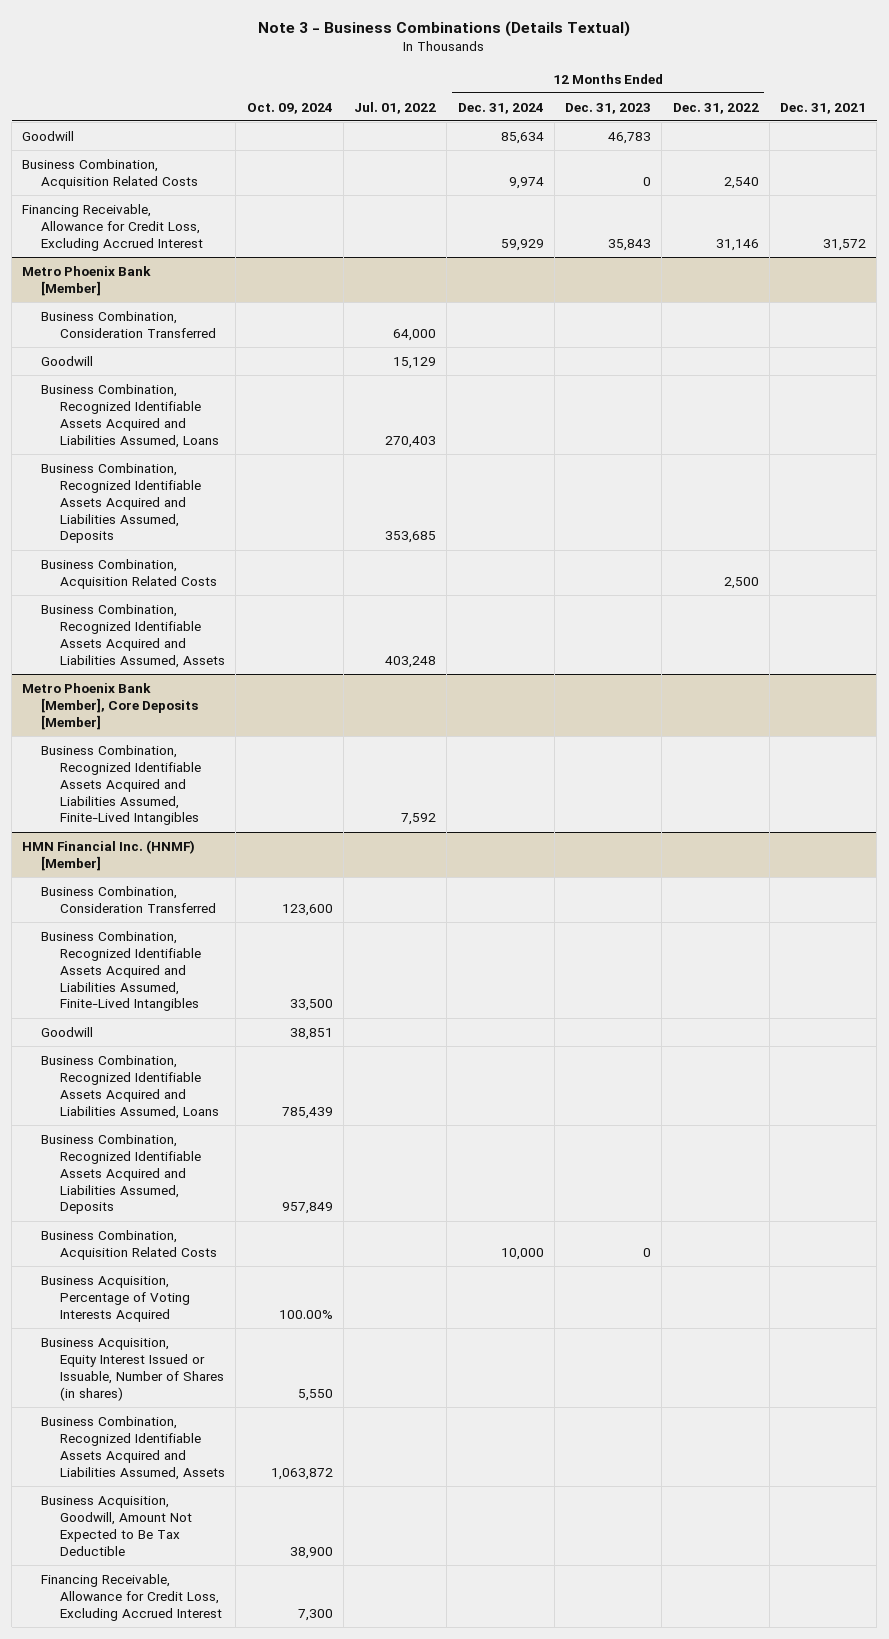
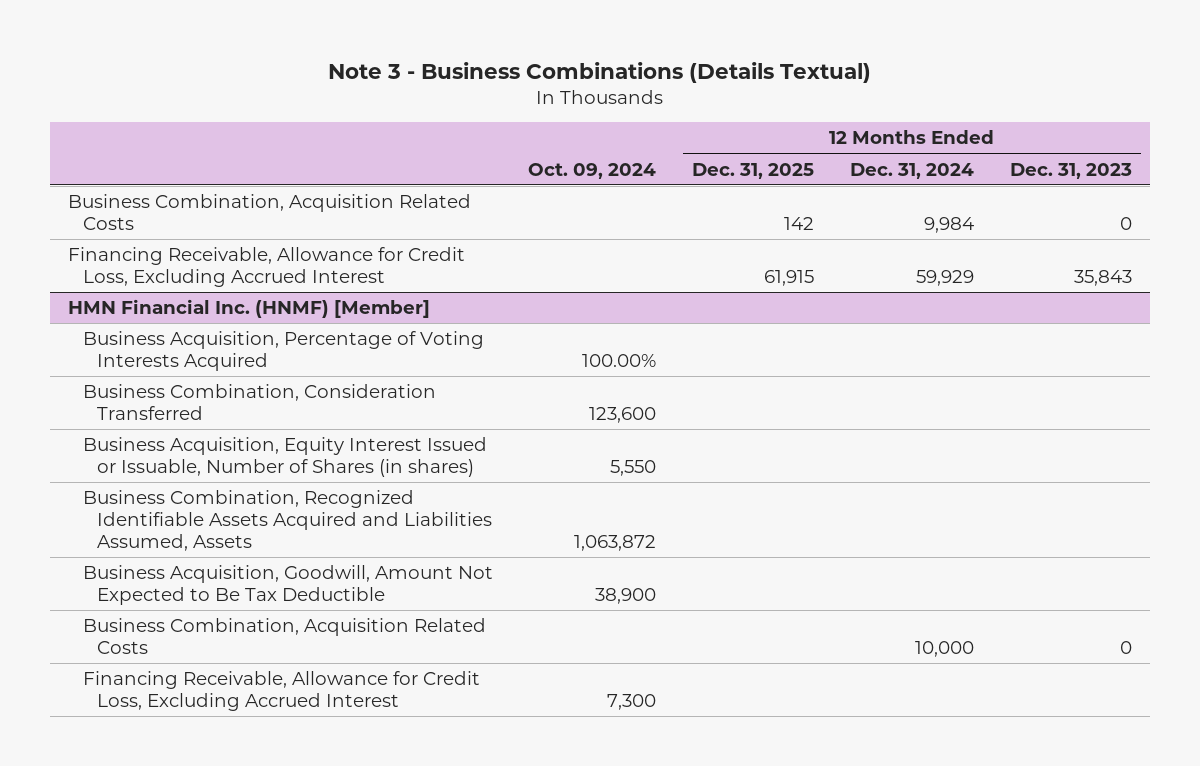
[354,101,437,114] Jul. 01, 2022 -> none
[672,102,759,114] Dec. 31, 2022 -> none
[780,102,867,114] Dec. 31, 2021 -> none
none -> [692,162,815,179] Dec. 31, 2025
[22,130,75,141] Goodwill -> none
[508,176,544,189] 9,974 -> [923,216,974,233] 9,984
[22,265,152,296] Metro Phoenix Bank [Member] -> none
[41,310,217,338] Business Combination, Consideration Transferred -> none
[41,355,94,366] Goodwill -> none
[41,383,220,448] Business Combination, Recognized Identifiable Assets Acquired and Liabilities Assumed, Loans -> none
[41,462,202,544] Business Combination, Recognized Identifiable Assets Acquired and Liabilities Assumed, Deposits -> none
[41,558,218,589] Business Combination, Acquisition Related Costs -> none
[41,603,226,668] Business Combination, Recognized Identifiable Assets Acquired and Liabilities Assumed, Assets -> none
[22,682,199,730] Metro Phoenix Bank [Member], Core Deposits [Member] -> none
[41,744,202,826] Business Combination, Recognized Identifiable Assets Acquired and Liabilities Assumed, Finite-Lived Intangibles -> none
[41,930,202,1012] Business Combination, Recognized Identifiable Assets Acquired and Liabilities Assumed, Finite-Lived Intangibles -> none
[41,1026,94,1037] Goodwill -> none
[41,1054,220,1119] Business Combination, Recognized Identifiable Assets Acquired and Liabilities Assumed, Loans -> none
[41,1133,202,1215] Business Combination, Recognized Identifiable Assets Acquired and Liabilities Assumed, Deposits -> none
[41,885,217,913] Business Combination, Consideration Transferred -> [82,384,436,420] Business Combination, Consideration Transferred
[41,1229,218,1260] Business Combination, Acquisition Related Costs -> [82,618,486,654] Business Combination, Acquisition Related Costs

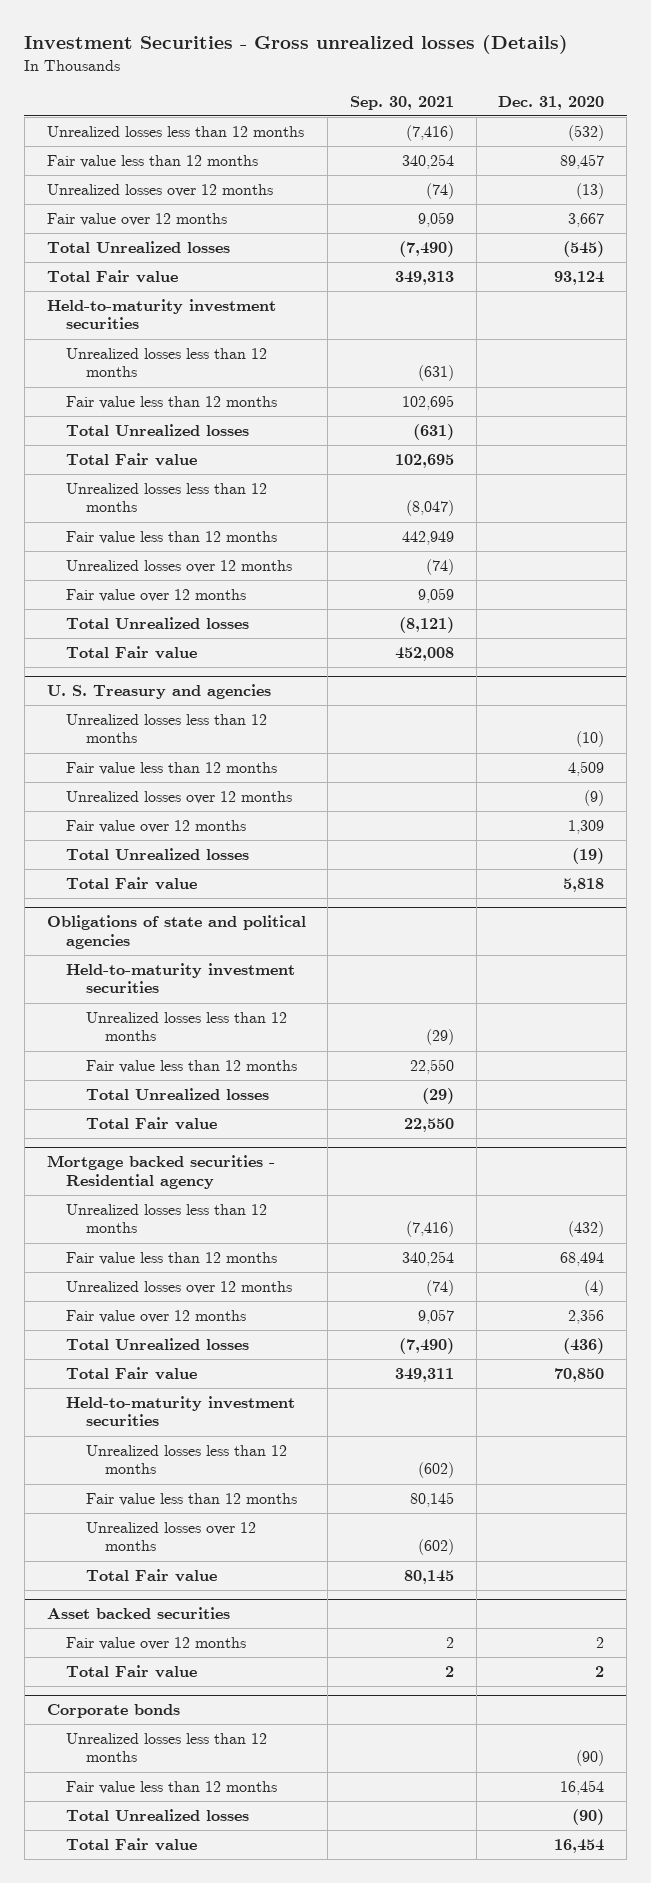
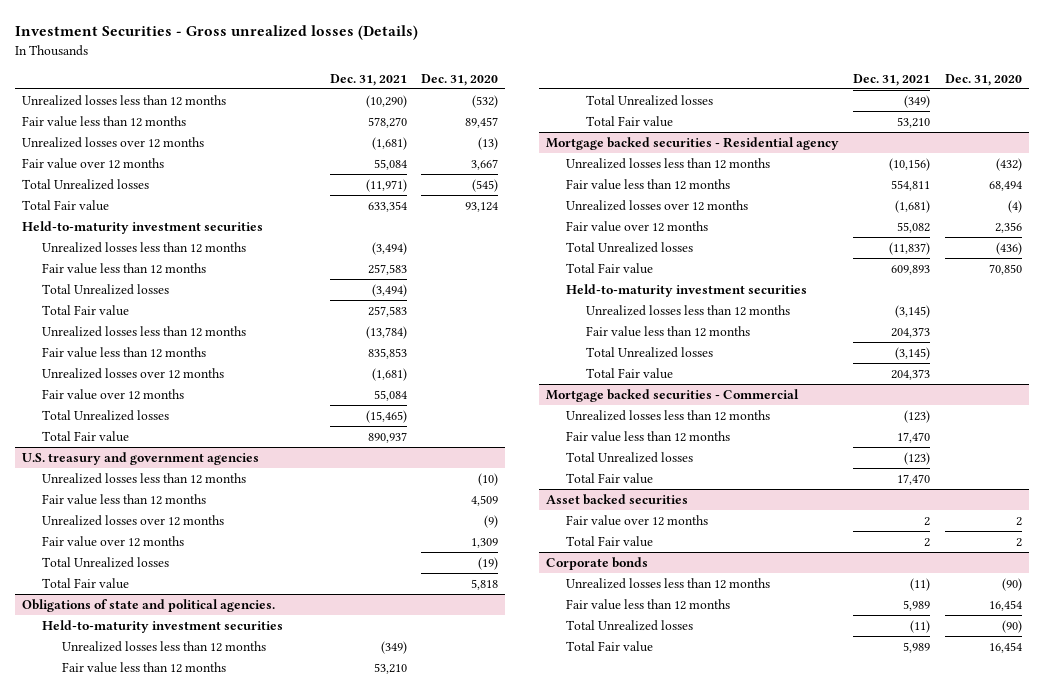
[349,95,454,110] Sep. 30, 2021 -> none
none -> [329,73,407,86] Dec. 31, 2021
[46,684,271,700] U. S. Treasury and agencies -> [22,451,260,465] U.S. treasury and government agencies
[46,915,306,949] Obligations of state and political agencies -> [22,598,276,612] Obligations of state and political agencies.
[85,1522,256,1552] Unrealized losses over 12 months -> none
none -> [586,346,714,358] Total Unrealized losses
none -> [546,388,800,402] Mortgage backed securities - Commercial
none -> [566,409,771,421] Unrealized losses less than 12 months
none -> [566,430,731,442] Fair value less than 12 months
none -> [566,451,694,463] Total Unrealized losses
none -> [566,472,654,484] Total Fair value

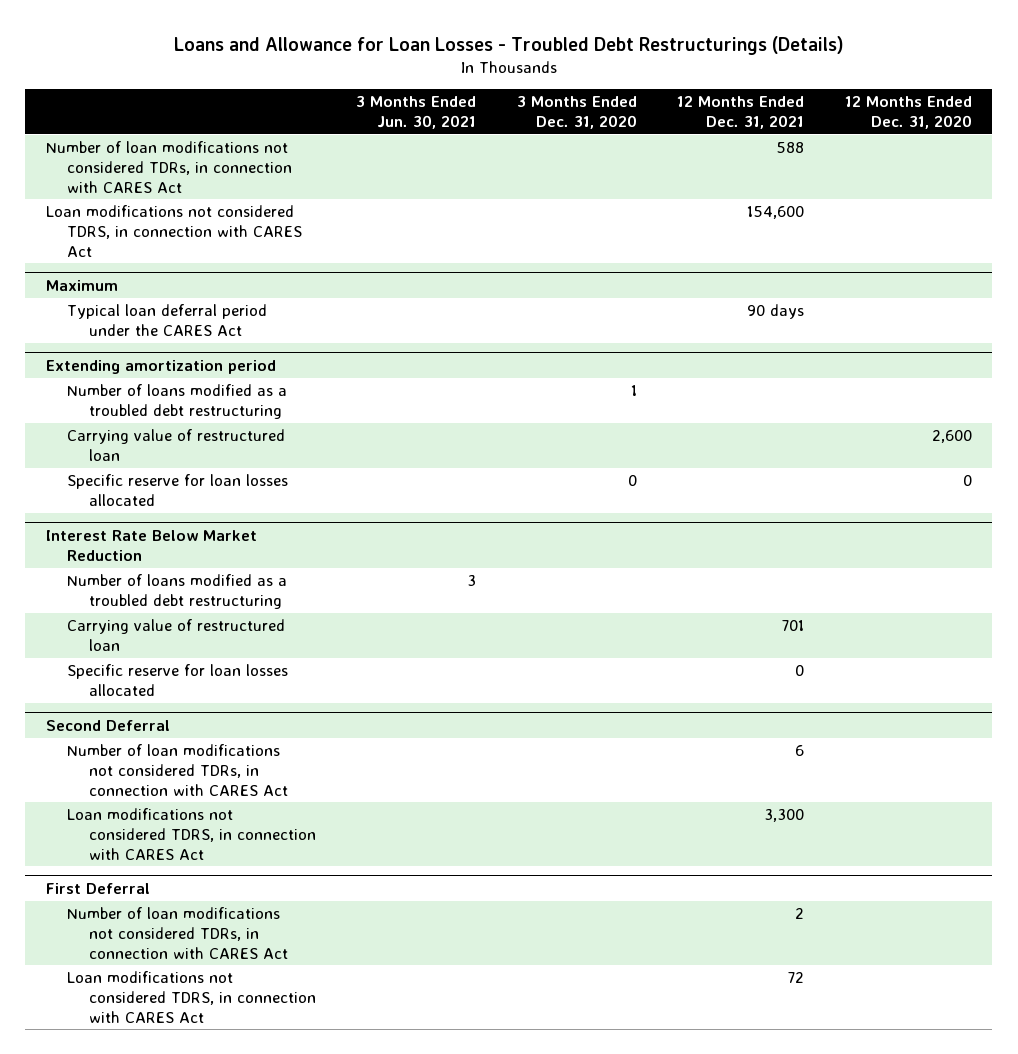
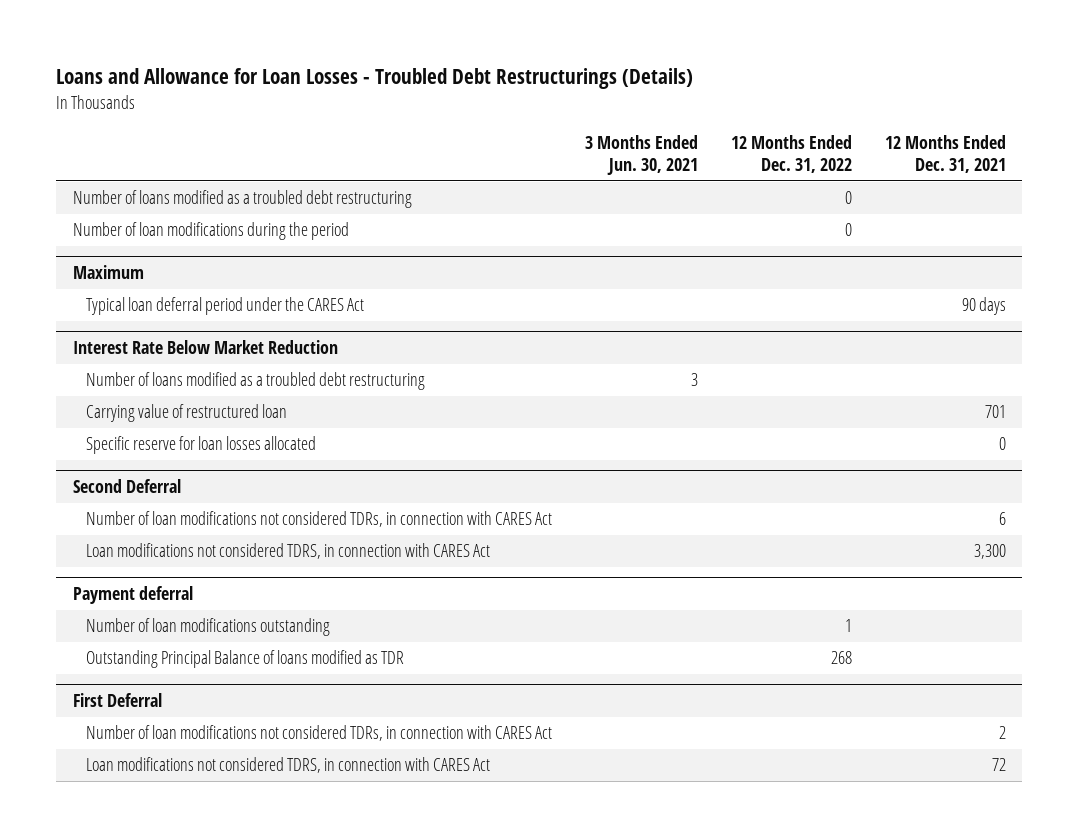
[516,96,637,130] 3 Months Ended Dec. 31, 2020 -> none
[844,96,972,130] 12 Months Ended Dec. 31, 2020 -> none
none -> [730,135,852,174] 12 Months Ended Dec. 31, 2022
[45,140,293,193] Number of loan modifications not considered TDRs, in connection with CARES Act -> none
[45,204,303,257] Loan modifications not considered TDRS, in connection with CARES Act -> none
none -> [72,190,412,209] Number of loans modified as a troubled debt restructuring
none -> [72,222,349,241] Number of loan modifications during the period
[45,359,276,374] Extending amortization period -> none
[67,383,288,419] Number of loans modified as a troubled debt restructuring -> none
[67,428,286,461] Carrying value of restructured loan -> none
[67,473,289,506] Specific reserve for loan losses allocated -> none
none -> [72,586,193,605] Payment deferral
none -> [85,618,330,637] Number of loan modifications outstanding
none -> [85,650,404,669] Outstanding Principal Balance of loans modified as TDR

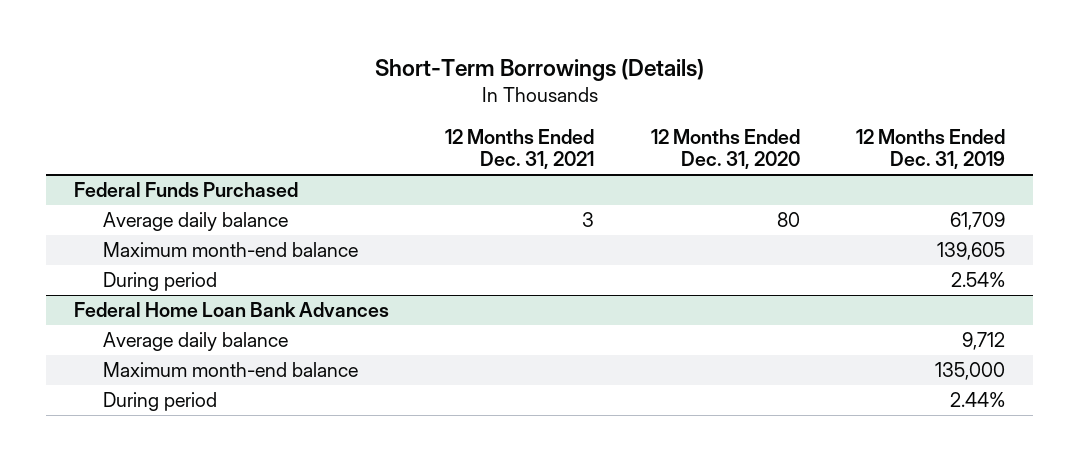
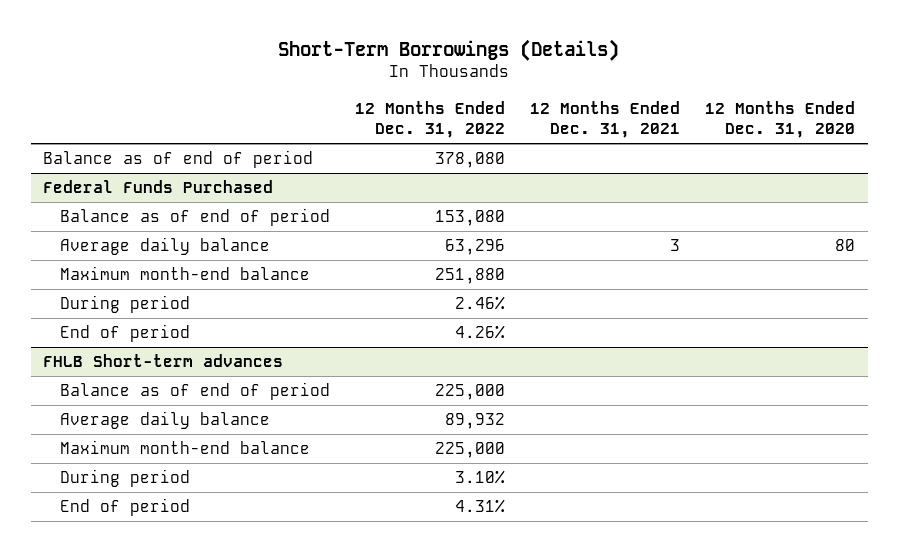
[856,128,1006,170] 12 Months Ended Dec. 31, 2019 -> none
none -> [354,100,505,139] 12 Months Ended Dec. 31, 2022
none -> [43,150,314,169] Balance as of end of period
none -> [59,208,330,227] Balance as of end of period
none -> [59,324,190,343] End of period
[73,302,389,318] Federal Home Loan Bank Advances -> [43,354,284,368] FHLB Short-term advances
none -> [59,382,330,401] Balance as of end of period
none -> [59,498,190,517] End of period

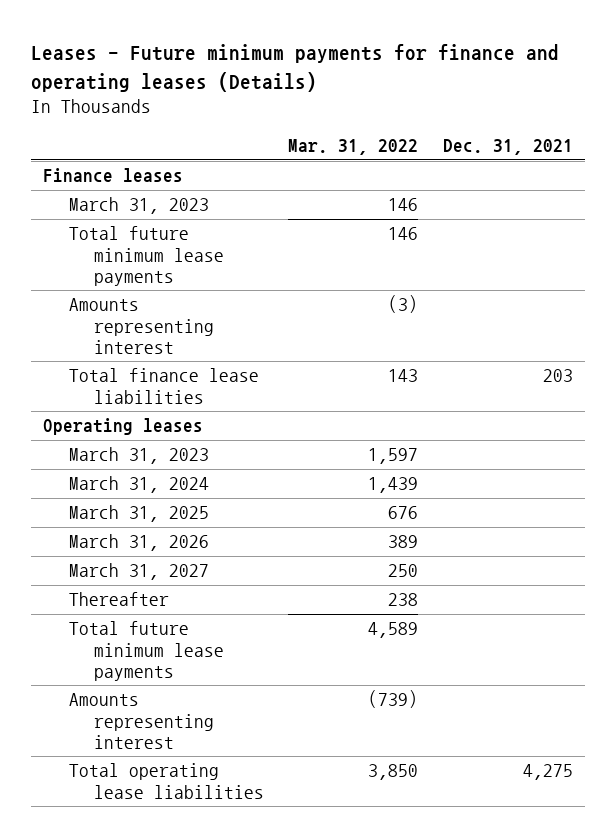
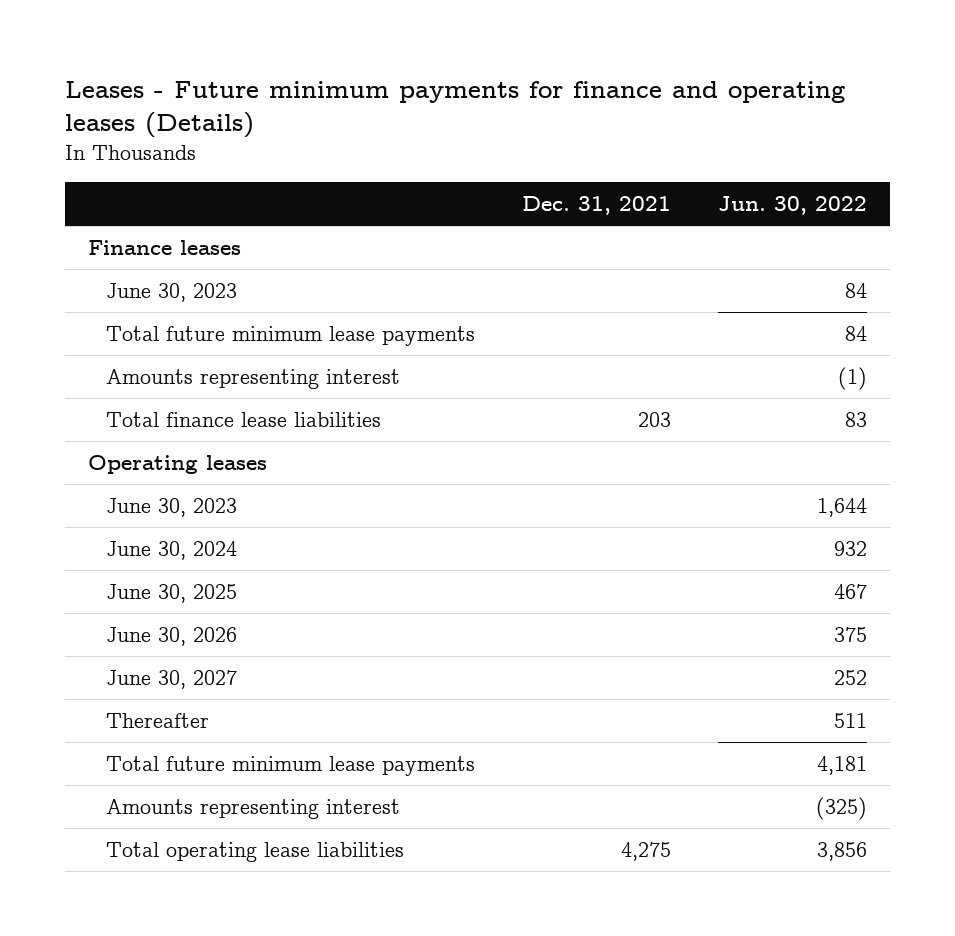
[288,138,419,155] Mar. 31, 2022 -> none
none -> [717,196,867,216] Jun. 30, 2022
[68,197,209,215] March 31, 2023 -> [106,283,238,303] June 30, 2023
[68,447,209,465] March 31, 2023 -> [106,498,238,518] June 30, 2023
[68,476,209,494] March 31, 2024 -> [106,541,238,561] June 30, 2024
[68,505,209,523] March 31, 2025 -> [106,584,238,604] June 30, 2025
[68,534,209,552] March 31, 2026 -> [106,627,238,647] June 30, 2026
[68,563,209,581] March 31, 2027 -> [106,670,238,690] June 30, 2027

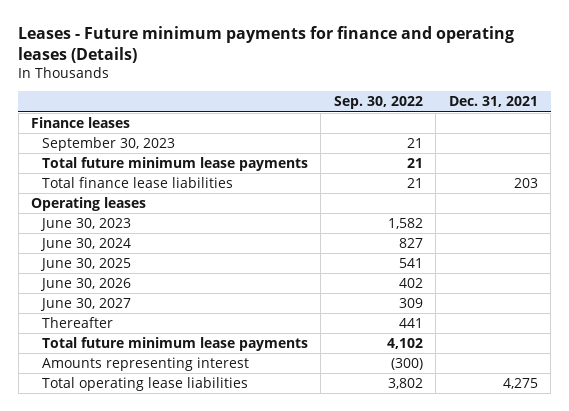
[717,196,867,216] Jun. 30, 2022 -> none
none -> [333,96,423,110] Sep. 30, 2022
[106,283,238,303] June 30, 2023 -> [41,136,175,151] September 30, 2023
[106,369,401,390] Amounts representing interest -> none

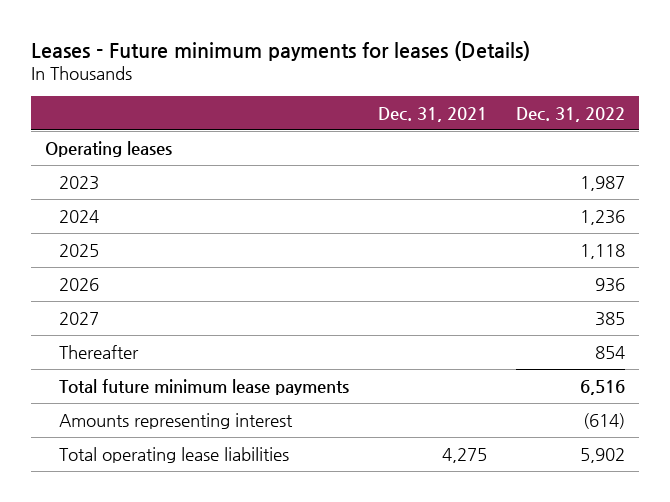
[18,25,515,63] Leases - Future minimum payments for finance and operating leases (Details) -> [30,40,530,61] Leases - Future minimum payments for leases (Details)
[333,96,423,110] Sep. 30, 2022 -> none
none -> [515,106,625,122] Dec. 31, 2022
[31,116,131,128] Finance leases -> none
[41,136,175,151] September 30, 2023 -> none
[41,156,308,171] Total future minimum lease payments -> none
[41,176,233,188] Total finance lease liabilities -> none
[39,217,131,231] June 30, 2023 -> [58,175,99,190] 2023
[39,237,131,251] June 30, 2024 -> [58,209,99,223] 2024
[39,257,131,271] June 30, 2025 -> [58,243,99,257] 2025
[39,277,131,291] June 30, 2026 -> [58,277,99,291] 2026
[39,297,131,311] June 30, 2027 -> [58,311,99,325] 2027

